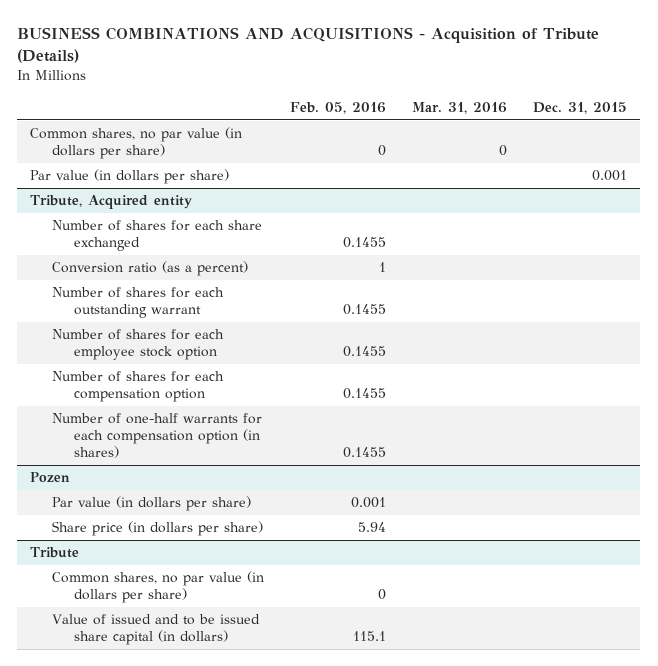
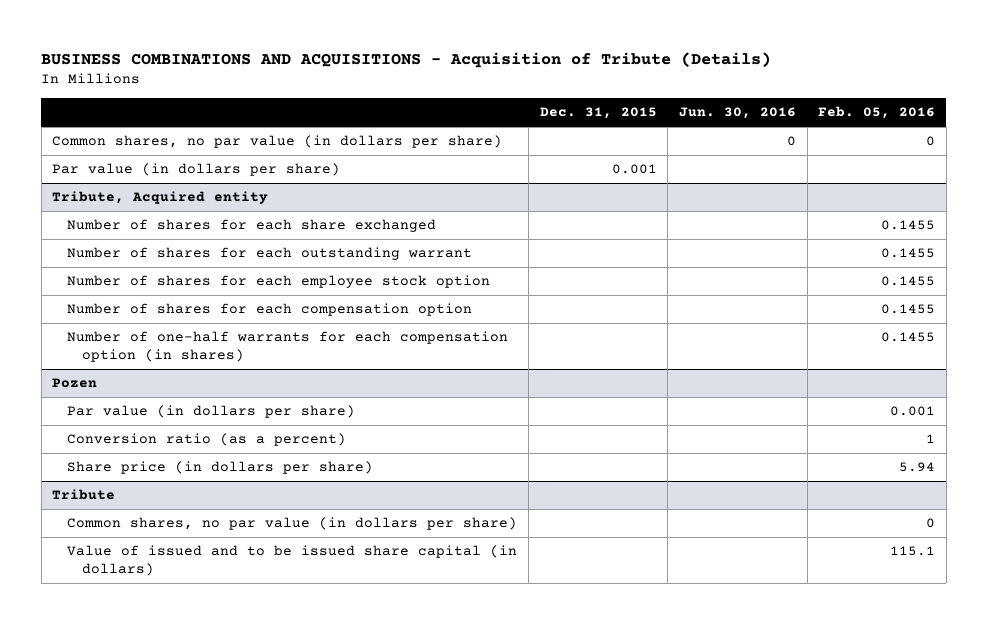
[412,101,508,114] Mar. 31, 2016 -> none
none -> [678,107,796,120] Jun. 30, 2016
[52,261,249,277] Conversion ratio (as a percent) -> none
none -> [67,433,347,447] Conversion ratio (as a percent)

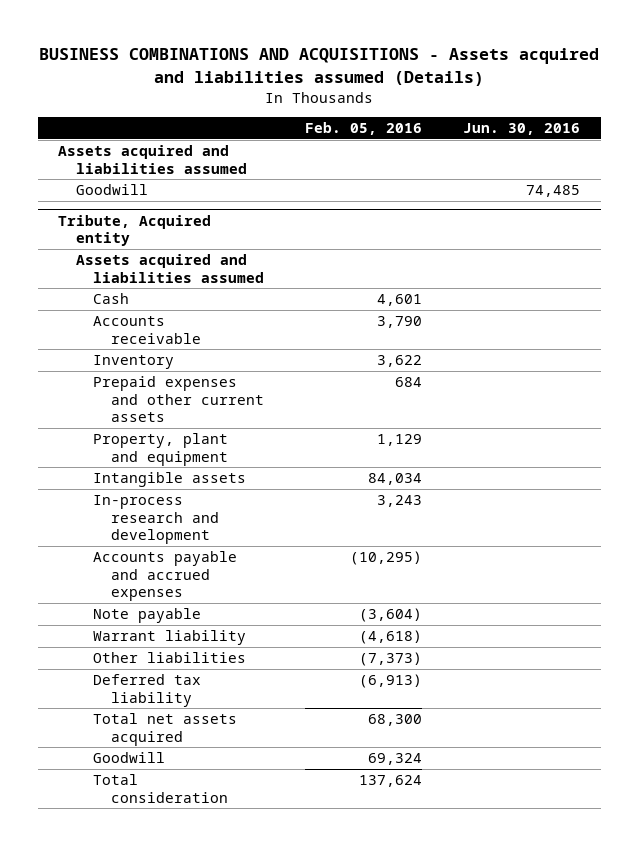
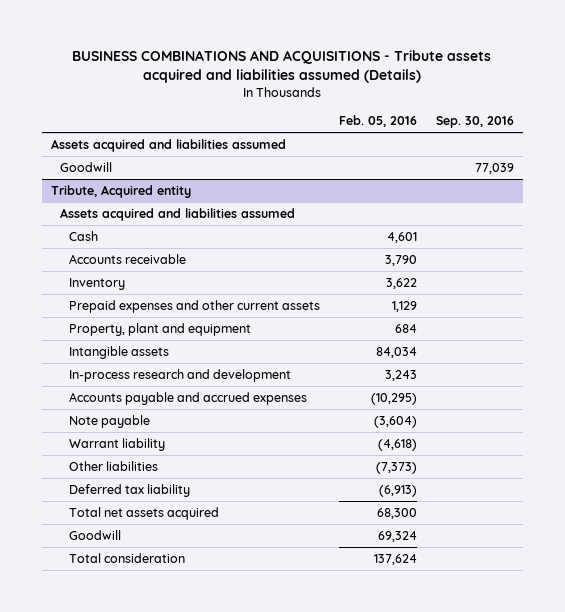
[39,48,600,86] BUSINESS COMBINATIONS AND ACQUISITIONS - Assets acquired and liabilities assumed (Details) -> [72,50,492,84] BUSINESS COMBINATIONS AND ACQUISITIONS - Tribute assets acquired and liabilities assumed (Details)
[463,123,581,136] Jun. 30, 2016 -> none
none -> [435,116,514,129] Sep. 30, 2016
[395,377,423,388] 684 -> [391,300,417,312] 1,129
[377,434,423,447] 1,129 -> [394,323,417,333] 684

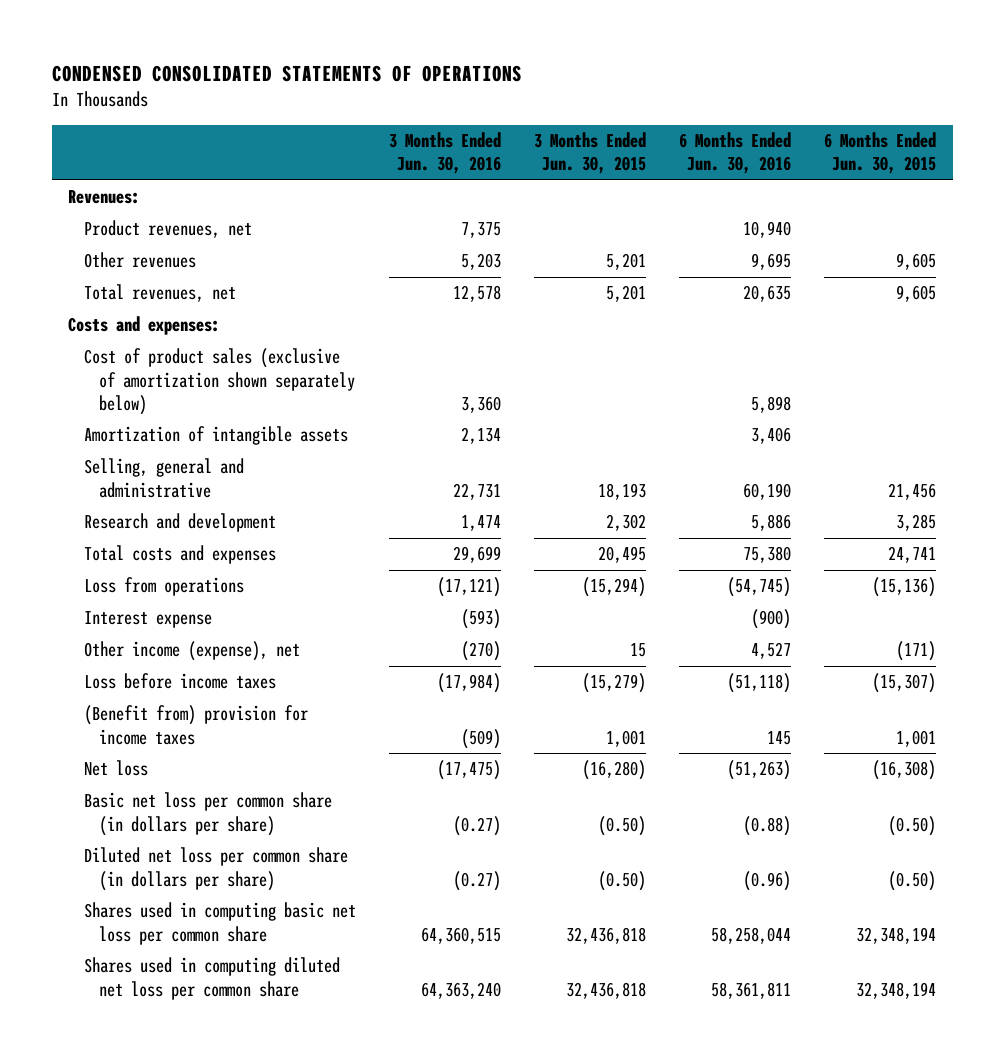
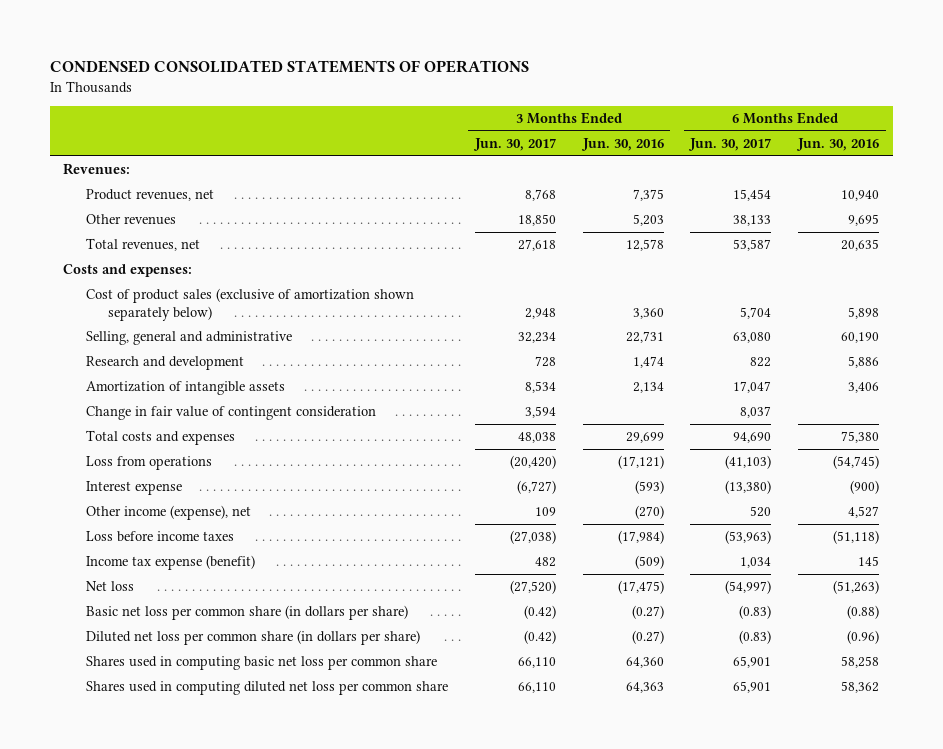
[533,131,646,175] 3 Months Ended Jun. 30, 2015 -> none
[823,131,936,175] 6 Months Ended Jun. 30, 2015 -> none
none -> [472,138,556,152] Jun. 30, 2017
none -> [688,138,772,152] Jun. 30, 2017
[83,426,348,446] Amortization of intangible assets -> [85,381,285,396] Amortization of intangible assets
none -> [85,406,376,421] Change in fair value of contingent consideration
[83,705,308,745] (Benefit from) provision for income taxes -> [85,555,255,571] Income tax expense (benefit)
[420,926,501,944] 64,360,515 -> [625,657,664,669] 64,360
[710,926,791,944] 58,258,044 -> [841,656,880,669] 58,258
[420,981,501,999] 64,363,240 -> [625,682,664,694] 64,363
[710,981,791,999] 58,361,811 -> [841,681,880,694] 58,362

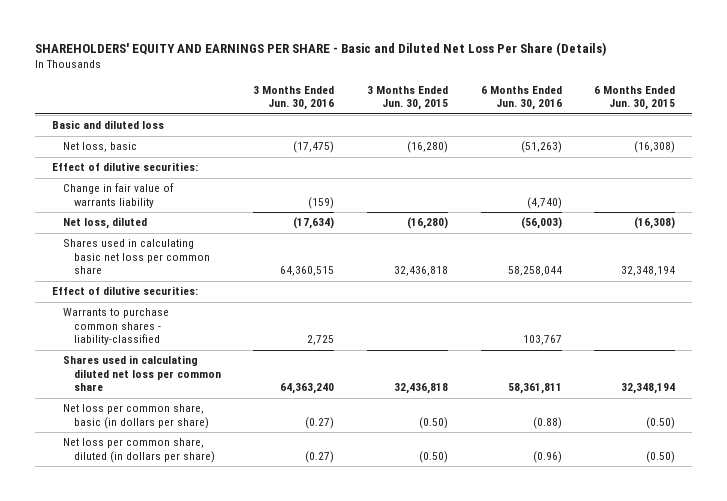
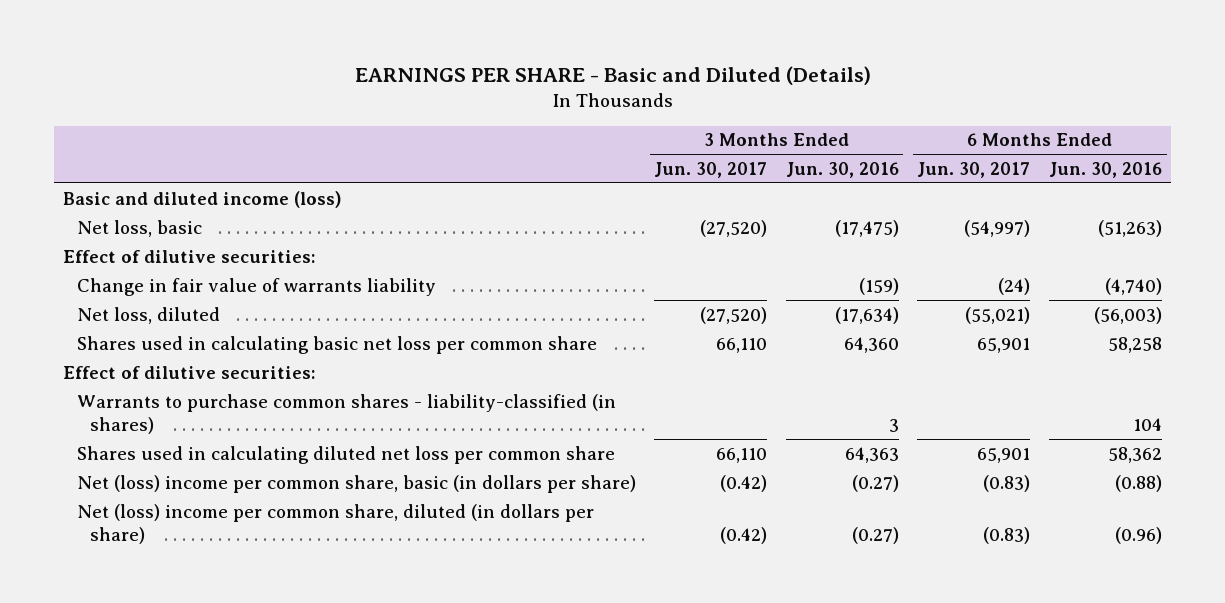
[35,41,607,56] SHAREHOLDERS' EQUITY AND EARNINGS PER SHARE - Basic and Diluted Net Loss Per Share (Details) -> [354,66,871,86] EARNINGS PER SHARE - Basic and Diluted (Details)
[366,85,448,111] 3 Months Ended Jun. 30, 2015 -> none
[594,85,676,111] 6 Months Ended Jun. 30, 2015 -> none
none -> [654,161,768,178] Jun. 30, 2017
none -> [917,161,1031,178] Jun. 30, 2017
[51,120,164,130] Basic and diluted loss -> [63,190,343,208] Basic and diluted income (loss)
[280,266,335,277] 64,360,515 -> [843,336,899,353] 64,360
[507,266,562,277] 58,258,044 -> [1108,336,1163,353] 58,258
[62,308,169,346] Warrants to purchase common shares - liability-classified -> [76,393,616,435] Warrants to purchase common shares - liability-classified (in shares)
[307,335,335,346] 2,725 -> [888,419,899,433] 3
[522,335,562,346] 103,767 -> [1133,418,1163,432] 104
[280,383,335,395] 64,363,240 -> [844,446,899,463] 64,363
[507,383,562,395] 58,361,811 -> [1108,446,1163,463] 58,362
[62,404,209,429] Net loss per common share, basic (in dollars per share) -> [76,474,636,493] Net (loss) income per common share, basic (in dollars per share)
[62,438,215,463] Net loss per common share, diluted (in dollars per share) -> [76,503,594,545] Net (loss) income per common share, diluted (in dollars per share)

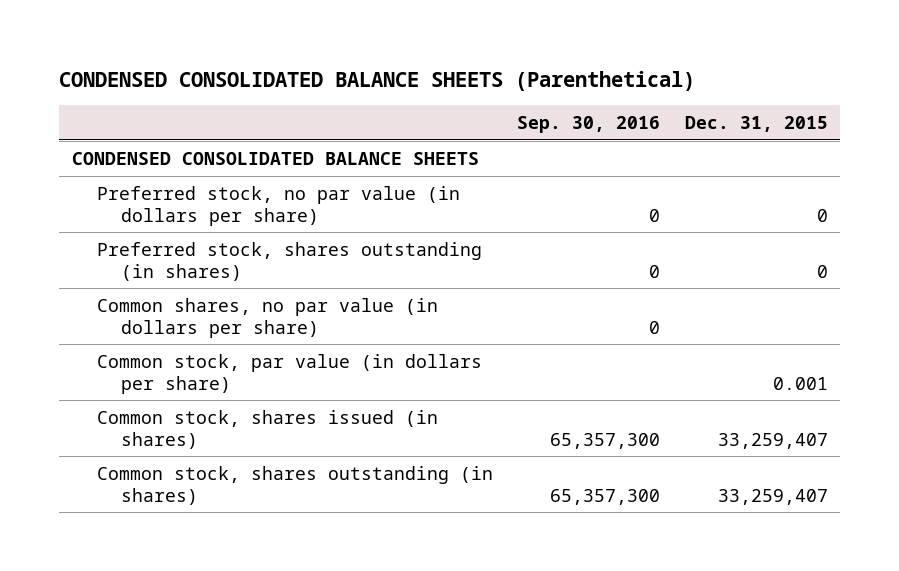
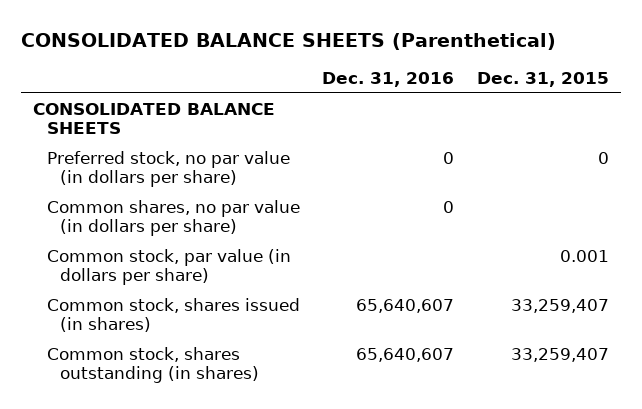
[59,71,696,92] CONDENSED CONSOLIDATED BALANCE SHEETS (Parenthetical) -> [21,32,557,50] CONSOLIDATED BALANCE SHEETS (Parenthetical)
[517,115,661,133] Sep. 30, 2016 -> none
none -> [322,72,455,88] Dec. 31, 2016
[71,151,479,165] CONDENSED CONSOLIDATED BALANCE SHEETS -> [32,102,275,135] CONSOLIDATED BALANCE SHEETS
[96,241,482,281] Preferred stock, shares outstanding (in shares) -> none

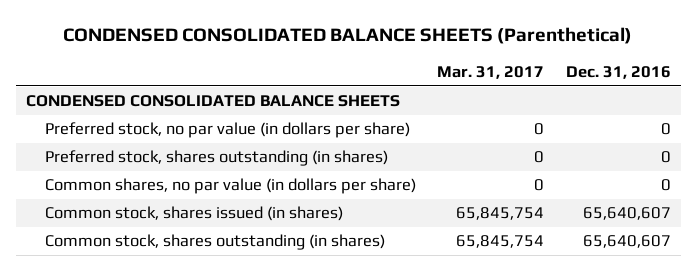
[21,32,557,50] CONSOLIDATED BALANCE SHEETS (Parenthetical) -> [63,27,633,45] CONDENSED CONSOLIDATED BALANCE SHEETS (Parenthetical)
[477,72,610,88] Dec. 31, 2015 -> none
none -> [437,66,545,80] Mar. 31, 2017
[32,102,275,135] CONSOLIDATED BALANCE SHEETS -> [26,95,401,108] CONDENSED CONSOLIDATED BALANCE SHEETS
none -> [45,150,389,167] Preferred stock, shares outstanding (in shares)
[46,248,291,286] Common stock, par value (in dollars per share) -> none

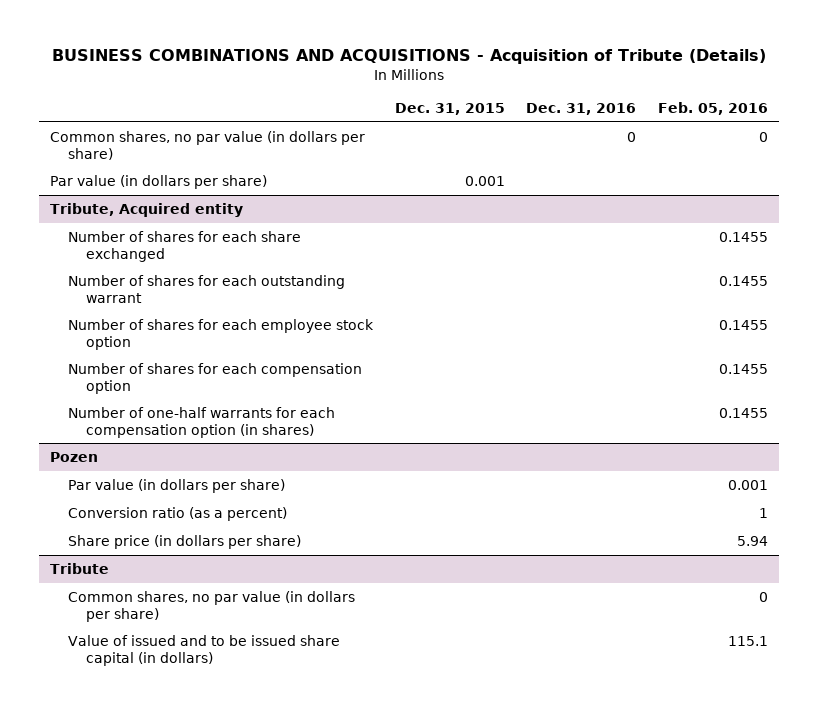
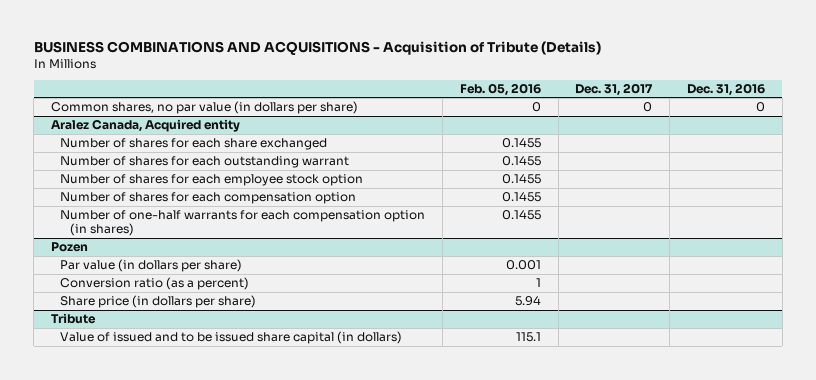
[394,103,505,116] Dec. 31, 2015 -> none
none -> [575,82,654,96] Dec. 31, 2017
[50,174,268,189] Par value (in dollars per share) -> none
[50,202,244,217] Tribute, Acquired entity -> [51,119,241,133] Aralez Canada, Acquired entity
[68,590,356,622] Common shares, no par value (in dollars per share) -> none

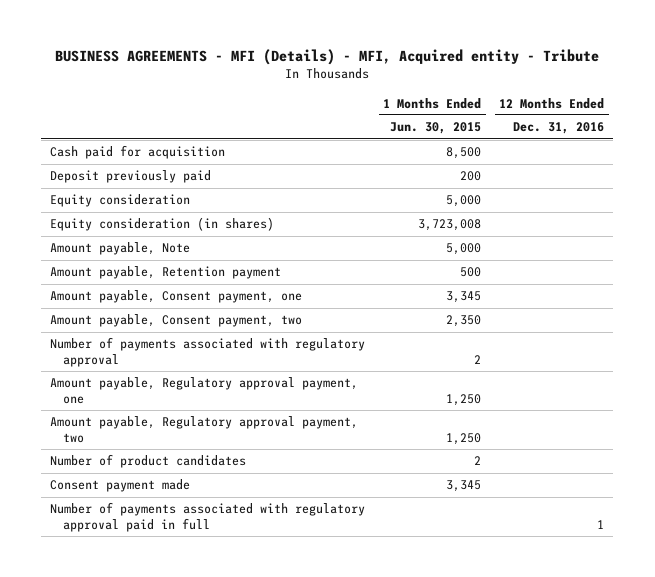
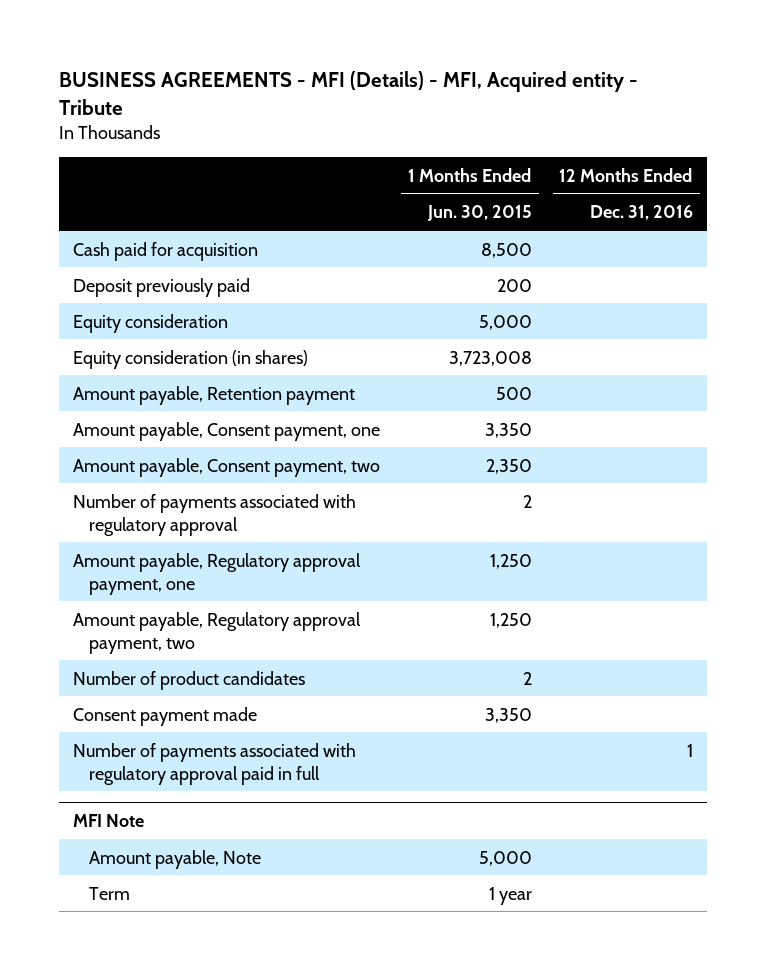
[50,242,191,256] Amount payable, Note -> none
[446,291,482,304] 3,345 -> [484,422,532,438] 3,350
[446,480,482,493] 3,345 -> [484,707,532,723] 3,350
none -> [73,814,145,828] MFI Note
none -> [88,849,261,869] Amount payable, Note
none -> [88,886,130,900] Term

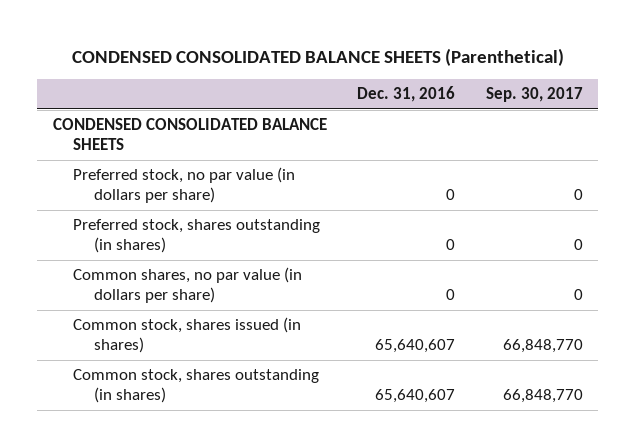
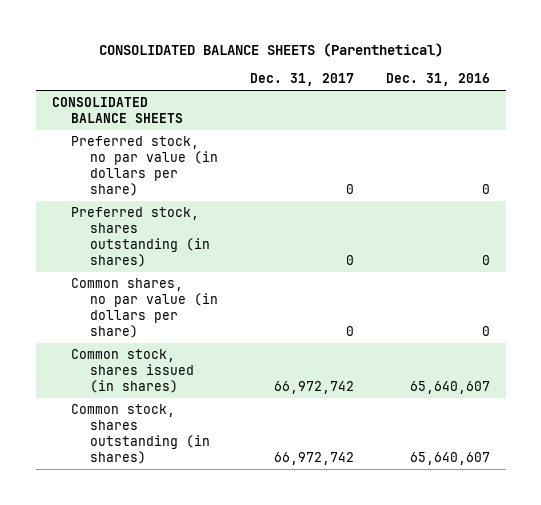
[71,47,564,66] CONDENSED CONSOLIDATED BALANCE SHEETS (Parenthetical) -> [98,43,443,58] CONSOLIDATED BALANCE SHEETS (Parenthetical)
[486,87,584,103] Sep. 30, 2017 -> none
none -> [249,73,354,87] Dec. 31, 2017
[52,118,327,151] CONDENSED CONSOLIDATED BALANCE SHEETS -> [51,96,183,123] CONSOLIDATED BALANCE SHEETS

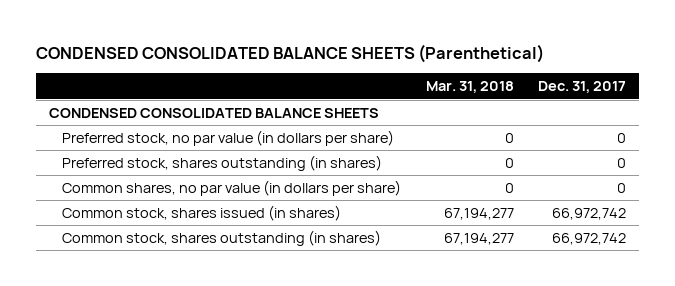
[98,43,443,58] CONSOLIDATED BALANCE SHEETS (Parenthetical) -> [36,43,545,63] CONDENSED CONSOLIDATED BALANCE SHEETS (Parenthetical)
[385,73,490,87] Dec. 31, 2016 -> none
none -> [425,81,514,94] Mar. 31, 2018
[51,96,183,123] CONSOLIDATED BALANCE SHEETS -> [48,108,379,119] CONDENSED CONSOLIDATED BALANCE SHEETS

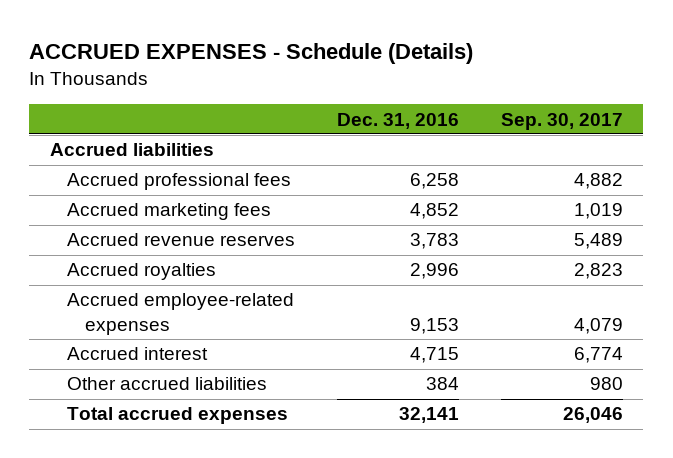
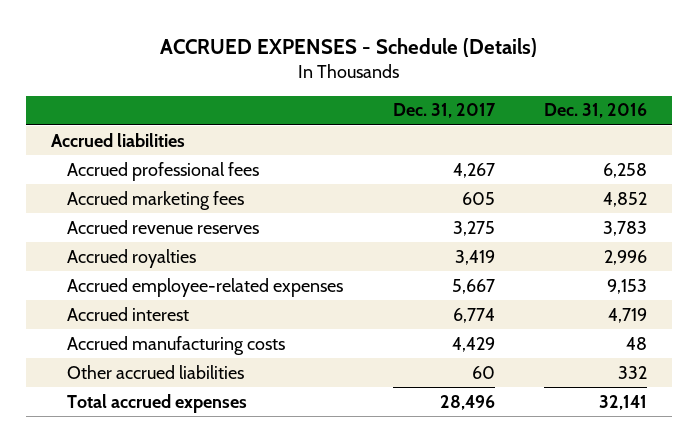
[500,112,623,130] Sep. 30, 2017 -> none
none -> [392,103,496,119] Dec. 31, 2017
[410,347,460,364] 4,715 -> [608,307,648,323] 4,719
none -> [66,335,285,355] Accrued manufacturing costs
[426,377,460,391] 384 -> [618,365,648,379] 332

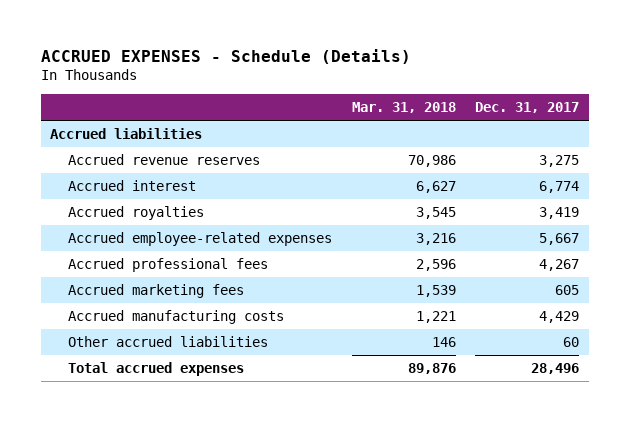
[544,103,648,119] Dec. 31, 2016 -> none
none -> [351,102,456,114] Mar. 31, 2018
[66,306,189,321] Accrued interest -> [68,180,197,192] Accrued interest
[66,161,259,181] Accrued professional fees -> [68,258,269,273] Accrued professional fees
[66,190,244,210] Accrued marketing fees -> [68,284,245,299] Accrued marketing fees

